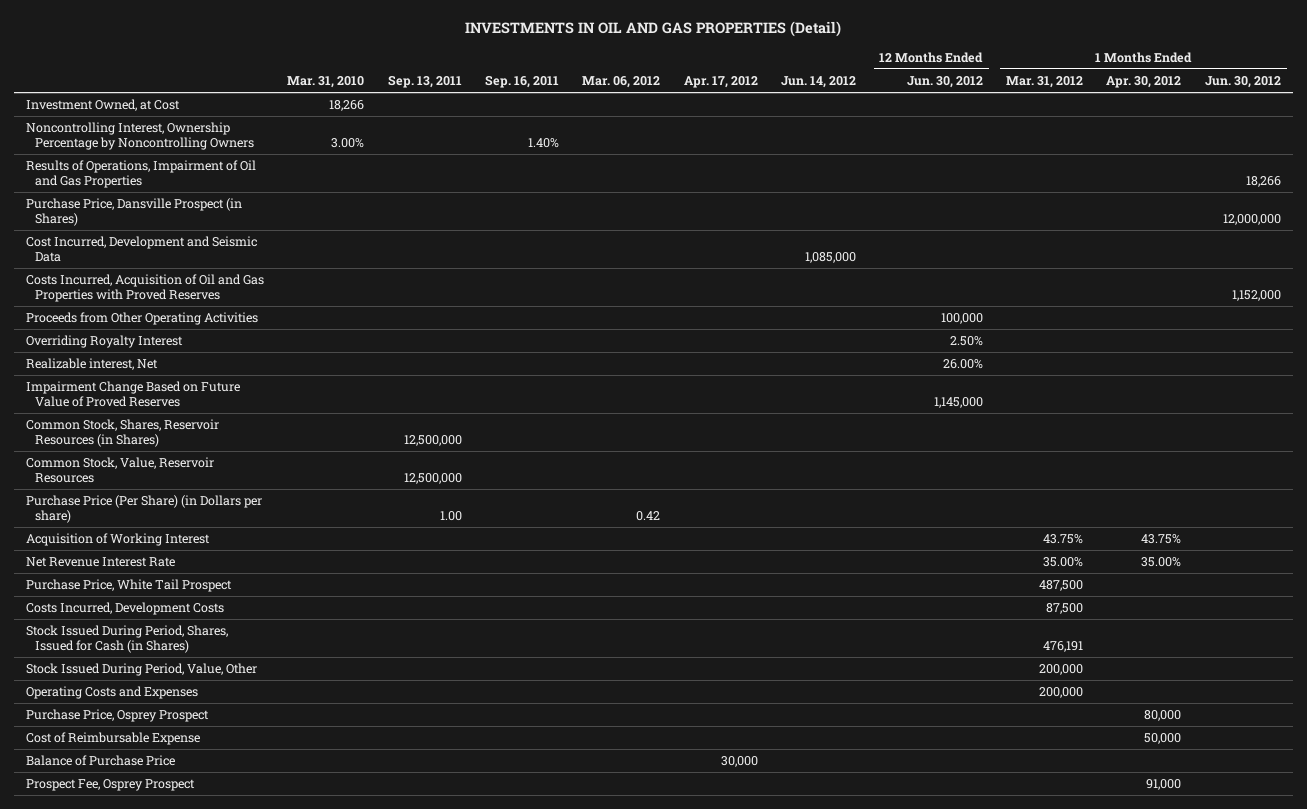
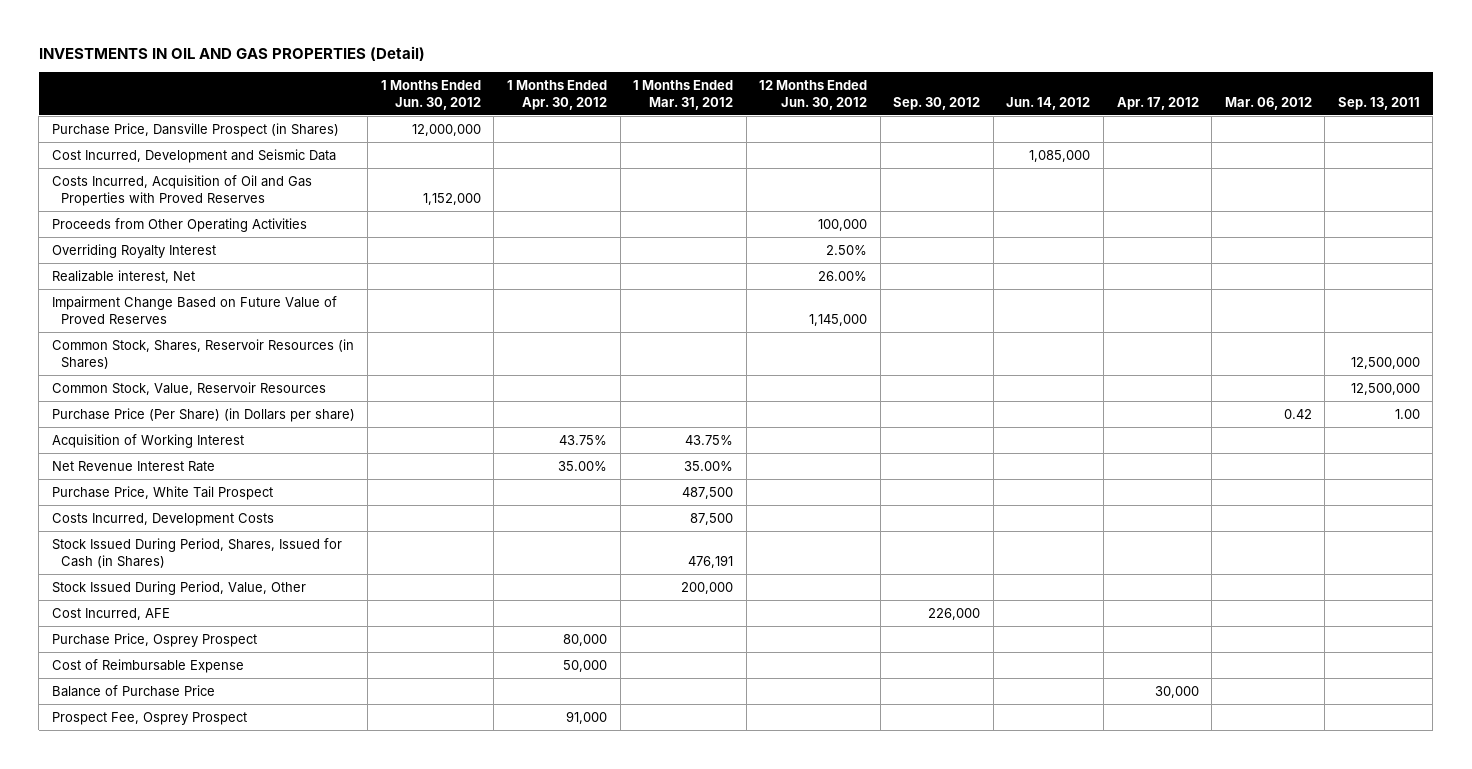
[287,75,365,88] Mar. 31, 2010 -> none
[484,74,559,88] Sep. 16, 2011 -> none
none -> [893,96,981,110] Sep. 30, 2012
[25,99,180,112] Investment Owned, at Cost -> none
[25,122,254,151] Noncontrolling Interest, Ownership Percentage by Noncontrolling Owners -> none
[25,160,256,189] Results of Operations, Impairment of Oil and Gas Properties -> none
[25,686,198,700] Operating Costs and Expenses -> none
none -> [51,607,170,620] Cost Incurred, AFE

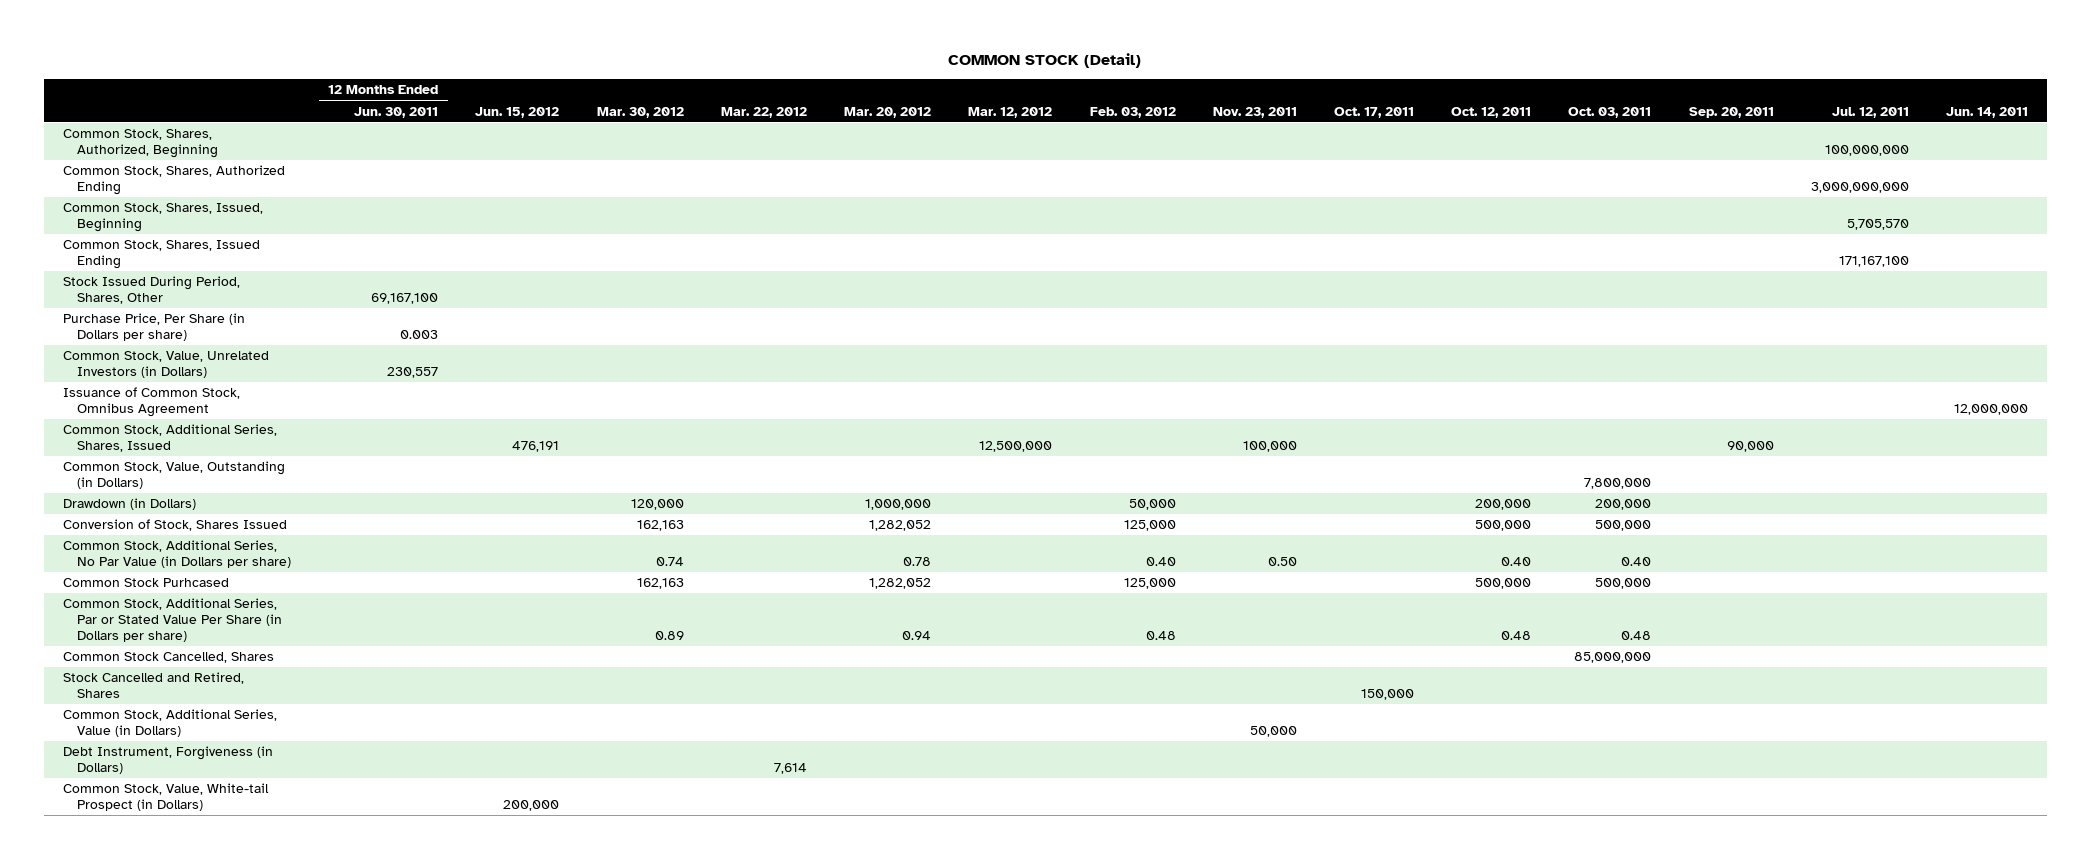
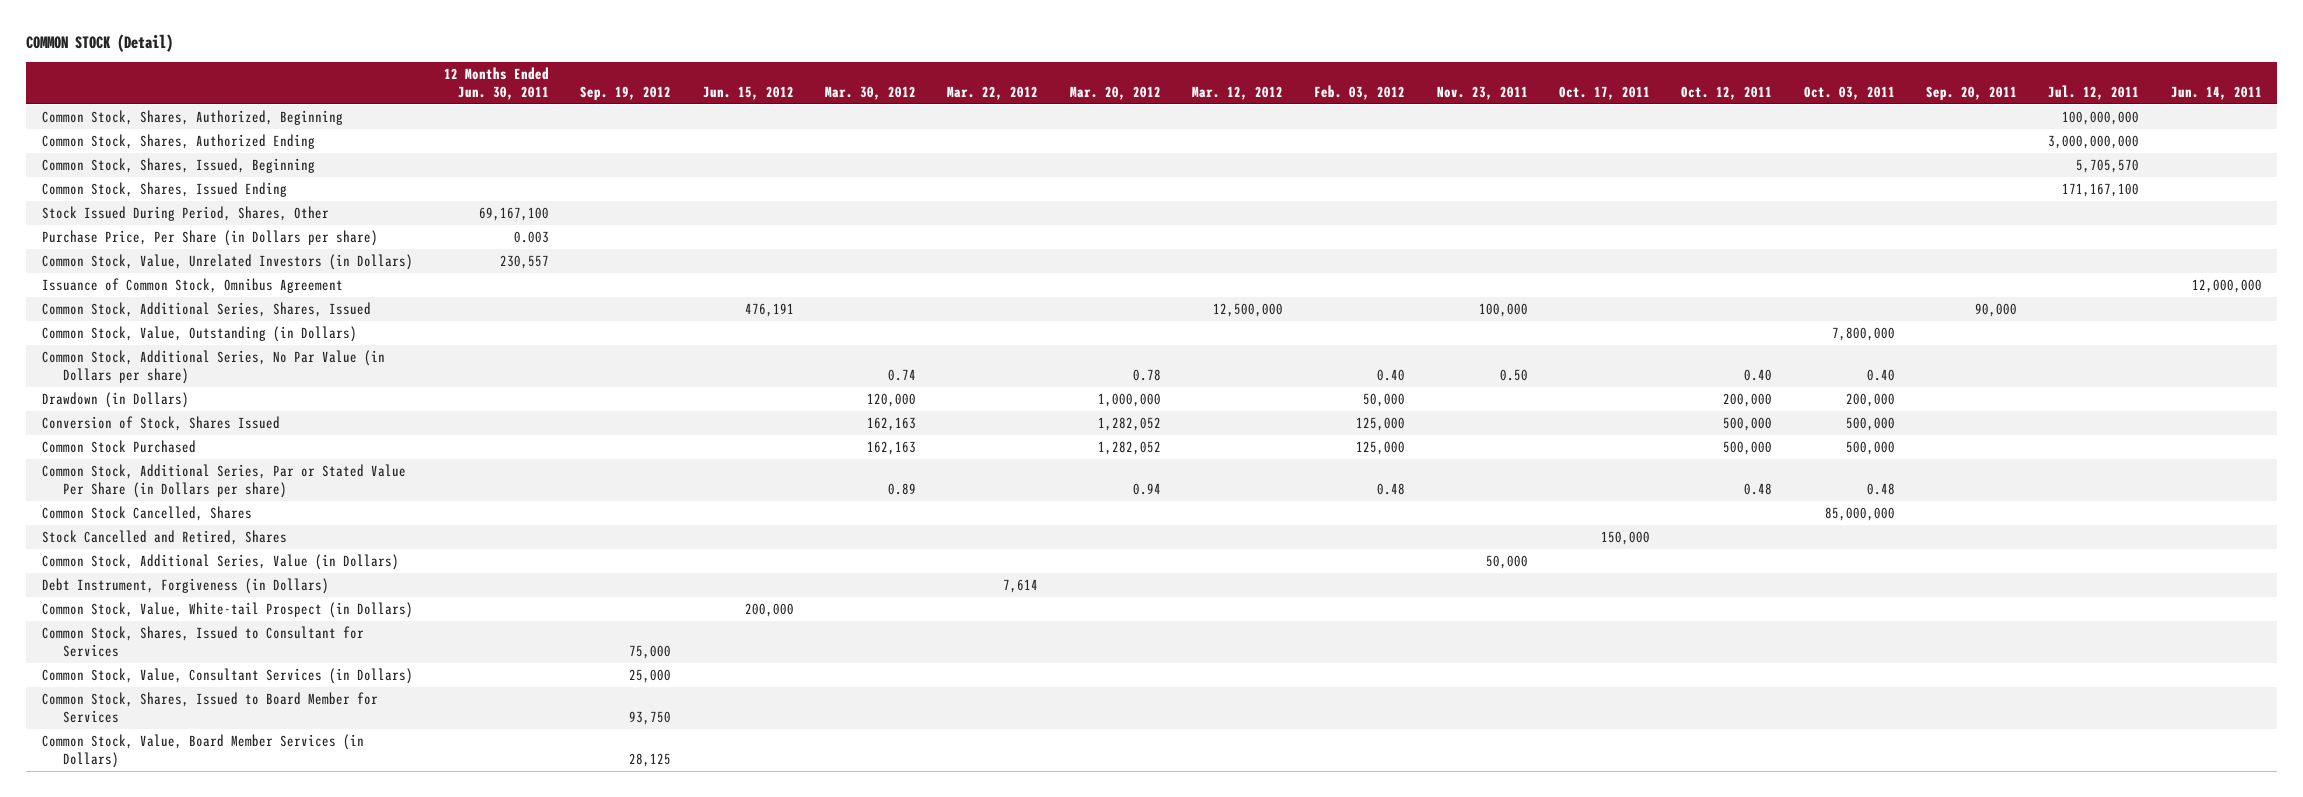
none -> [580,86,672,101] Sep. 19, 2012
[62,540,292,569] Common Stock, Additional Series, No Par Value (in Dollars per share) -> [41,349,385,384] Common Stock, Additional Series, No Par Value (in Dollars per share)
[62,578,229,588] Common Stock Purhcased -> [41,439,196,453] Common Stock Purchased
none -> [41,625,364,657] Common Stock, Shares, Issued to Consultant for Services
none -> [41,667,413,684] Common Stock, Value, Consultant Services (in Dollars)
none -> [41,691,378,723] Common Stock, Shares, Issued to Board Member for Services
none -> [41,733,364,768] Common Stock, Value, Board Member Services (in Dollars)

